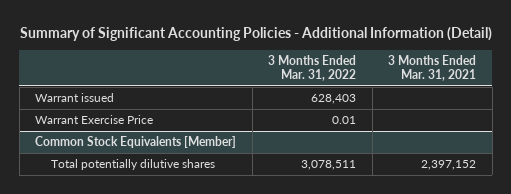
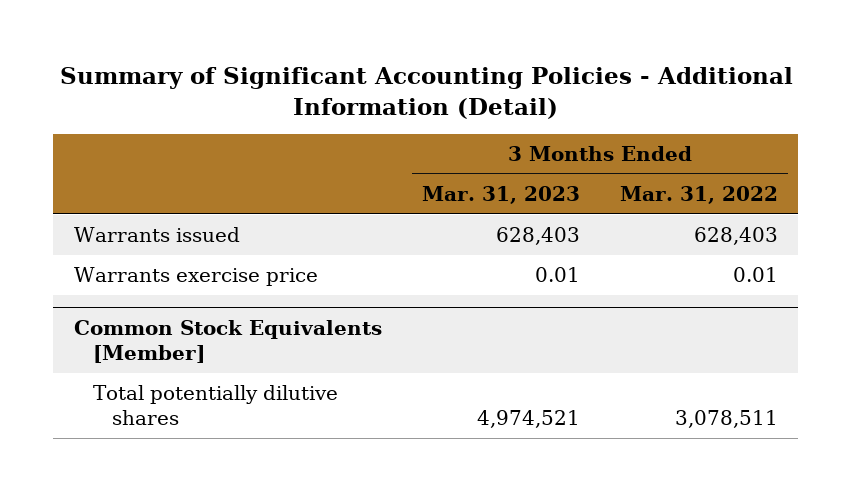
[388,55,477,82] 3 Months Ended Mar. 31, 2021 -> none
none -> [421,185,580,204] Mar. 31, 2023
[35,93,115,103] Warrant issued -> [73,227,240,243] Warrants issued
[35,115,154,125] Warrant Exercise Price -> [73,267,318,287] Warrants exercise price

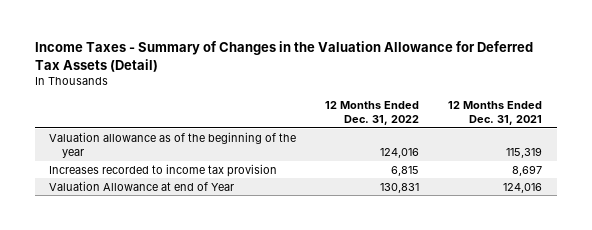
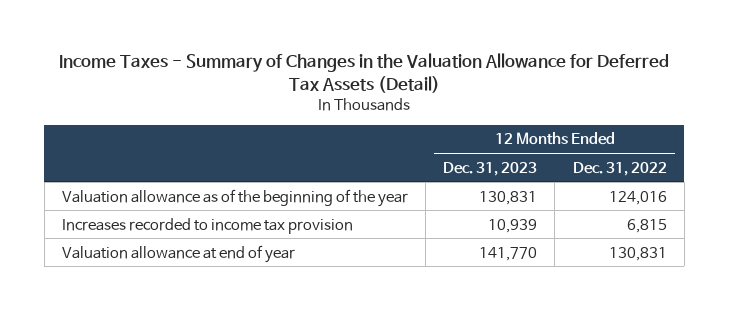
[448,100,543,126] 12 Months Ended Dec. 31, 2021 -> none
none -> [443,161,538,176] Dec. 31, 2023
[49,180,235,191] Valuation Allowance at end of Year -> [61,244,295,263] Valuation allowance at end of year

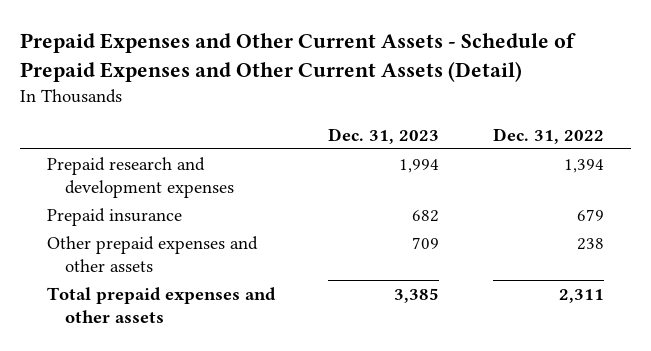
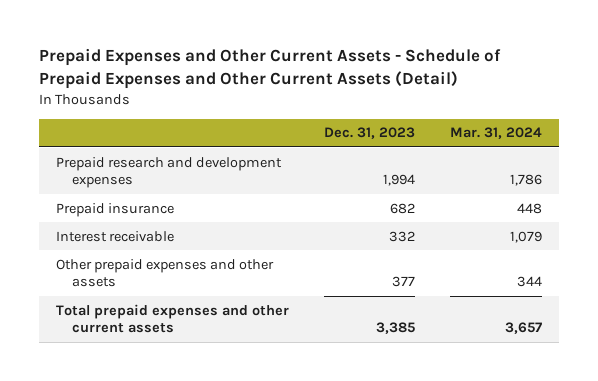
[493,127,605,144] Dec. 31, 2022 -> none
none -> [449,127,542,140] Mar. 31, 2024
none -> [56,230,175,242] Interest receivable
[412,237,440,250] 709 -> [391,276,415,288] 377
[46,287,276,324] Total prepaid expenses and other assets -> [56,303,290,334] Total prepaid expenses and other current assets

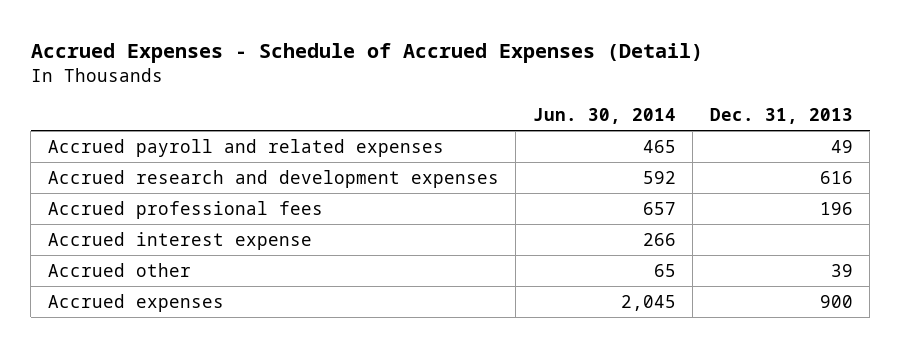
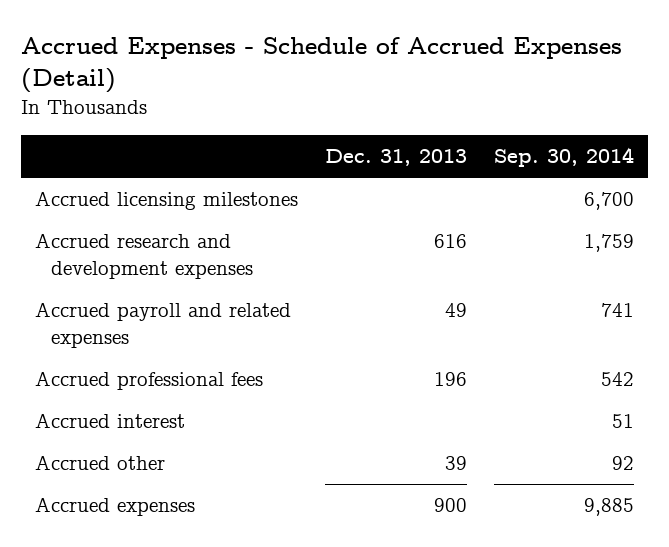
[532,108,676,125] Jun. 30, 2014 -> none
none -> [494,147,635,168] Sep. 30, 2014
none -> [35,191,299,211] Accrued licensing milestones
[47,138,444,157] Accrued payroll and related expenses -> [35,302,292,348] Accrued payroll and related expenses
[47,231,312,250] Accrued interest expense -> [35,413,186,429] Accrued interest

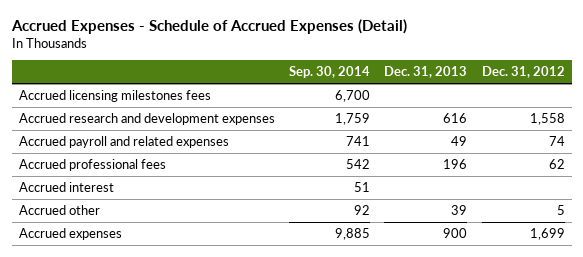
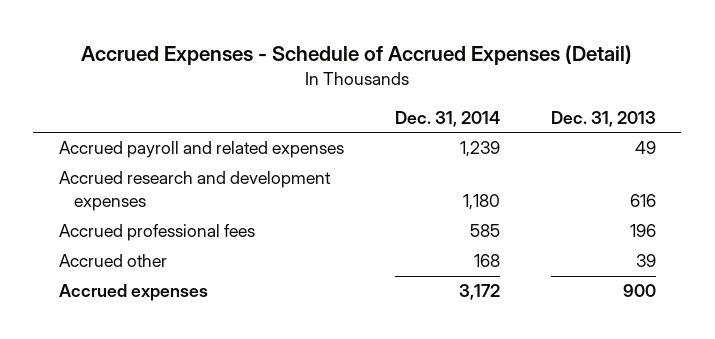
[289,66,371,79] Sep. 30, 2014 -> none
[481,66,565,79] Dec. 31, 2012 -> none
none -> [394,111,500,128] Dec. 31, 2014
[18,89,211,102] Accrued licensing milestones fees -> none
[18,112,275,125] Accrued research and development expenses -> [58,171,331,212] Accrued research and development expenses
[18,181,114,192] Accrued interest -> none

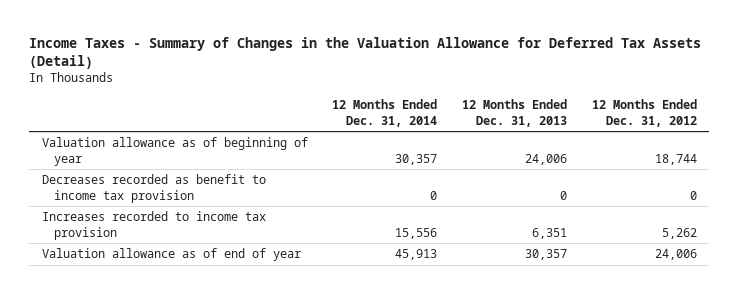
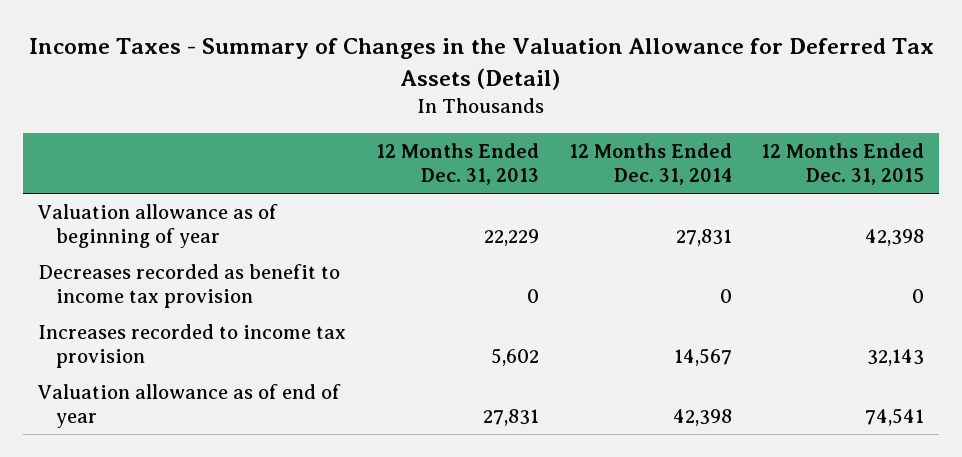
[591,99,697,127] 12 Months Ended Dec. 31, 2012 -> none
none -> [761,142,925,186] 12 Months Ended Dec. 31, 2015
[395,153,438,165] 30,357 -> [675,229,732,247] 27,831
[524,153,567,165] 24,006 -> [483,229,539,247] 22,229
[395,227,438,239] 15,556 -> [673,348,732,367] 14,567
[531,227,567,239] 6,351 -> [490,348,539,367] 5,602
[395,249,438,261] 45,913 -> [672,409,732,427] 42,398
[524,249,567,261] 30,357 -> [482,409,539,427] 27,831

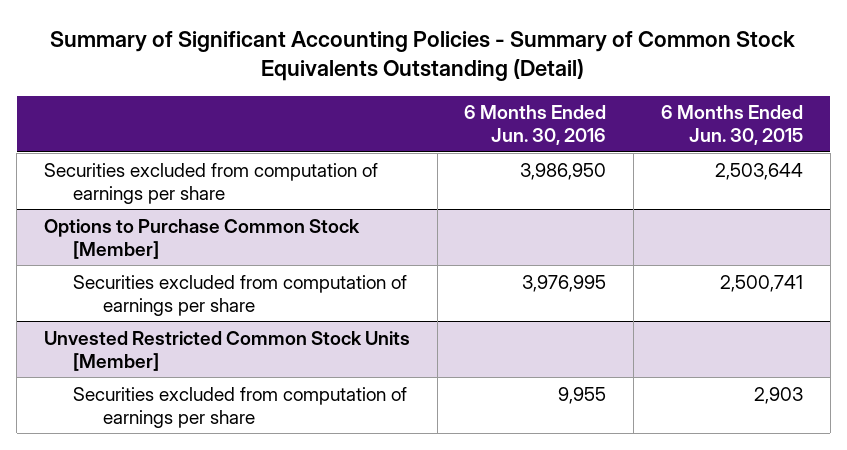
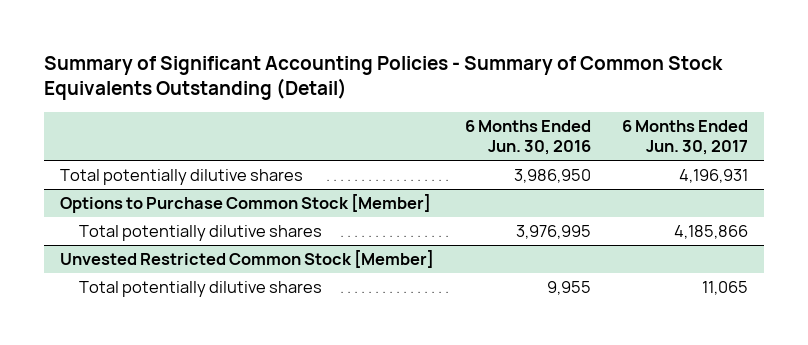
[660,105,803,146] 6 Months Ended Jun. 30, 2015 -> none
none -> [621,119,748,156] 6 Months Ended Jun. 30, 2017
[44,162,379,204] Securities excluded from computation of earnings per share -> [59,168,303,185] Total potentially dilutive shares
[73,274,408,316] Securities excluded from computation of earnings per share -> [78,224,322,241] Total potentially dilutive shares
[44,330,411,371] Unvested Restricted Common Stock Units [Member] -> [59,249,434,268] Unvested Restricted Common Stock [Member]
[73,386,408,428] Securities excluded from computation of earnings per share -> [78,280,322,297] Total potentially dilutive shares

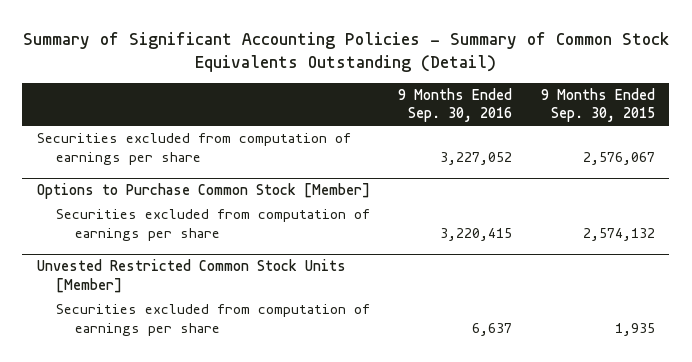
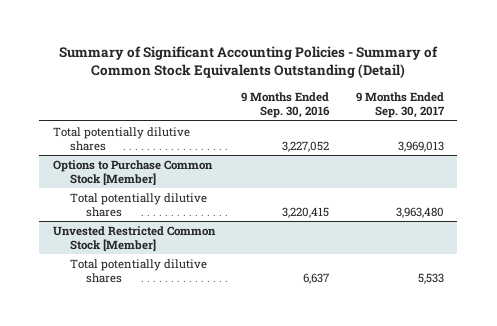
[540,87,655,123] 9 Months Ended Sep. 30, 2015 -> none
none -> [355,92,445,118] 9 Months Ended Sep. 30, 2017
[36,133,351,165] Securities excluded from computation of earnings per share -> [52,126,190,151] Total potentially dilutive shares
[56,209,371,241] Securities excluded from computation of earnings per share -> [69,192,207,217] Total potentially dilutive shares
[36,259,346,294] Unvested Restricted Common Stock Units [Member] -> [52,225,216,251] Unvested Restricted Common Stock [Member]
[56,304,371,336] Securities excluded from computation of earnings per share -> [69,258,207,283] Total potentially dilutive shares

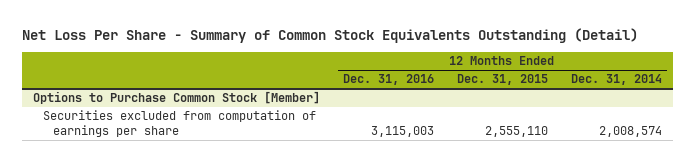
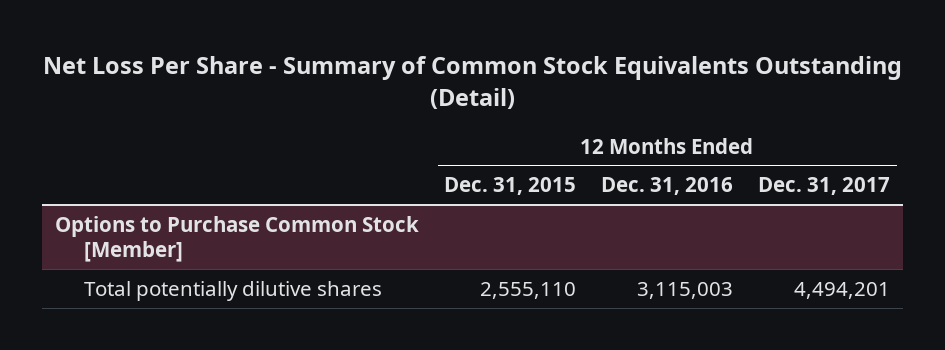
[570,74,662,86] Dec. 31, 2014 -> none
none -> [758,177,891,196] Dec. 31, 2017
[43,110,317,138] Securities excluded from computation of earnings per share -> [83,280,382,301] Total potentially dilutive shares

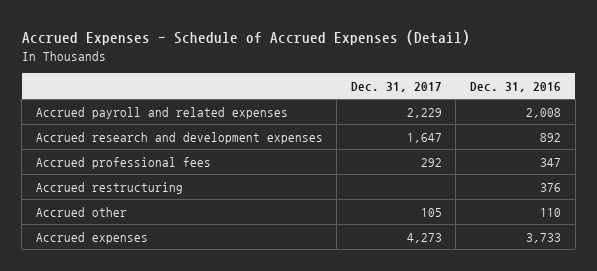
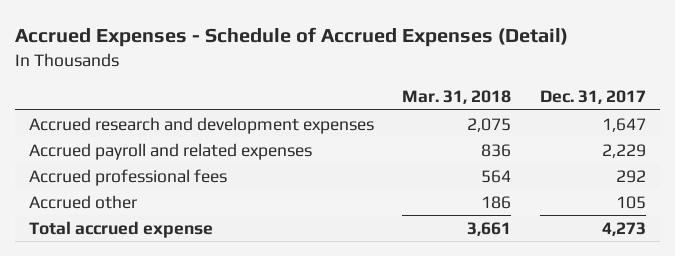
[470,81,562,92] Dec. 31, 2016 -> none
none -> [402,90,512,105] Mar. 31, 2018
[35,106,288,119] Accrued payroll and related expenses -> [29,142,313,160] Accrued payroll and related expenses
[35,181,183,194] Accrued restructuring -> none
[35,231,148,244] Accrued expenses -> [29,220,214,238] Total accrued expense

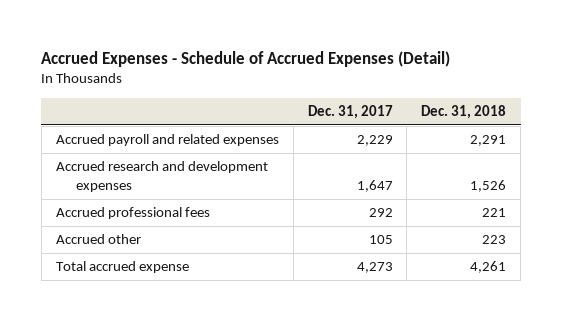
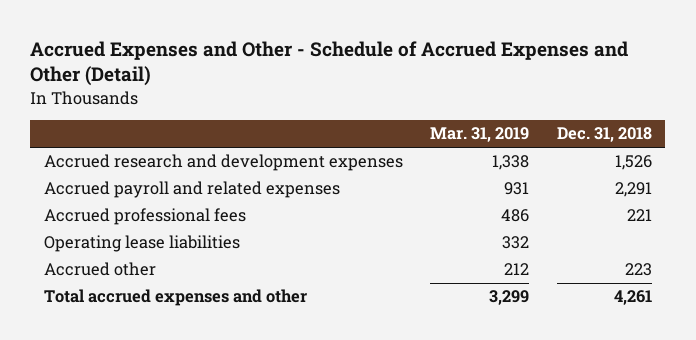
[41,50,451,67] Accrued Expenses - Schedule of Accrued Expenses (Detail) -> [30,40,629,87] Accrued Expenses and Other - Schedule of Accrued Expenses and Other (Detail)
[307,105,393,120] Dec. 31, 2017 -> none
none -> [430,127,530,143] Mar. 31, 2019
[55,134,279,147] Accrued payroll and related expenses -> [43,181,340,199] Accrued payroll and related expenses
none -> [43,235,240,253] Operating lease liabilities
[55,261,189,274] Total accrued expense -> [43,289,307,307] Total accrued expenses and other

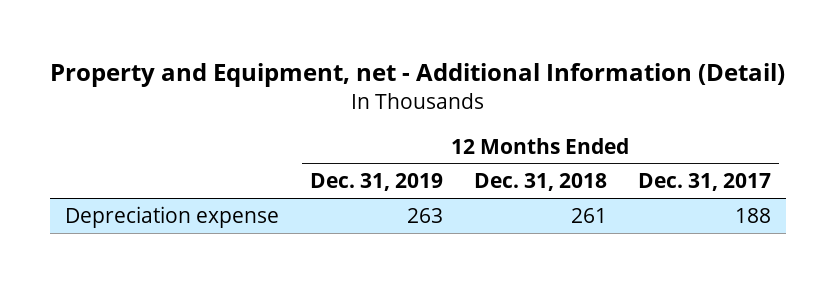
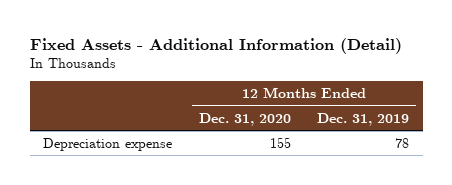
[49,63,785,88] Property and Equipment, net - Additional Information (Detail) -> [29,38,402,55] Fixed Assets - Additional Information (Detail)
[473,173,607,192] Dec. 31, 2018 -> none
[637,173,771,192] Dec. 31, 2017 -> none
none -> [198,112,291,126] Dec. 31, 2020
[406,208,443,224] 263 -> [395,137,410,148] 78

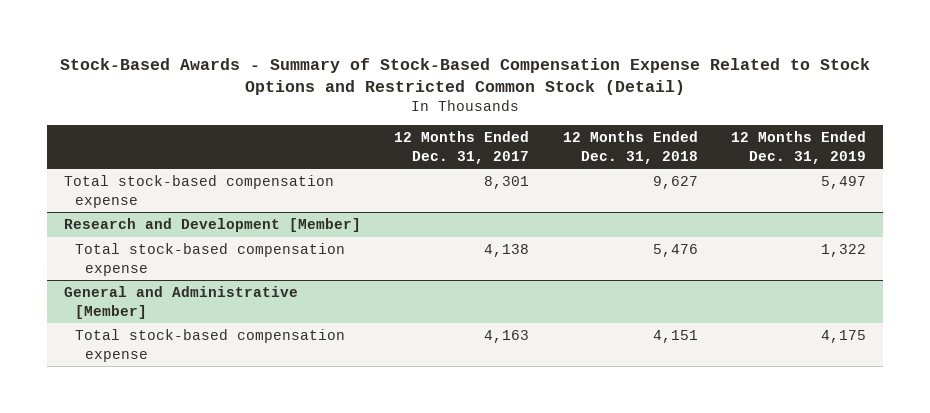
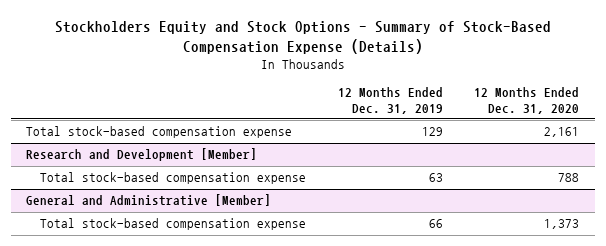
[59,57,870,95] Stock-Based Awards - Summary of Stock-Based Compensation Expense Related to Stock Options and Restricted Common Stock (Detail) -> [54,20,551,54] Stockholders Equity and Stock Options - Summary of Stock-Based Compensation Expense (Details)
[394,131,530,164] 12 Months Ended Dec. 31, 2017 -> none
[562,131,698,164] 12 Months Ended Dec. 31, 2018 -> none
none -> [474,87,580,114] 12 Months Ended Dec. 31, 2020
[820,176,866,190] 5,497 -> [421,127,443,137] 129
[820,244,866,258] 1,322 -> [428,173,443,183] 63
[820,330,866,344] 4,175 -> [428,219,443,229] 66

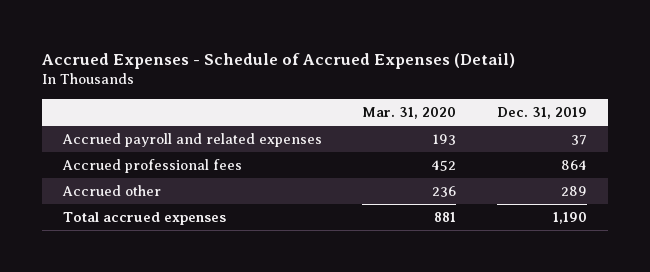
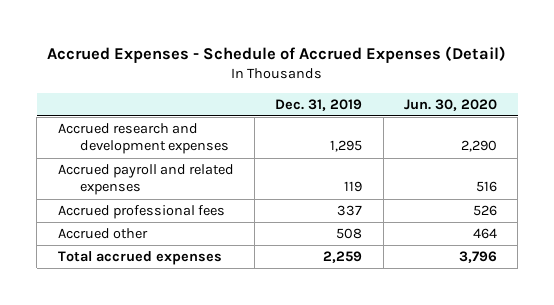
[362,107,457,120] Mar. 31, 2020 -> none
none -> [403,98,497,111] Jun. 30, 2020
none -> [57,123,229,155] Accrued research and development expenses
[571,135,588,146] 37 -> [344,181,363,193] 119
[561,160,588,171] 864 -> [337,205,363,217] 337
[561,186,588,197] 289 -> [336,228,363,240] 508
[553,212,588,225] 1,190 -> [323,251,363,264] 2,259

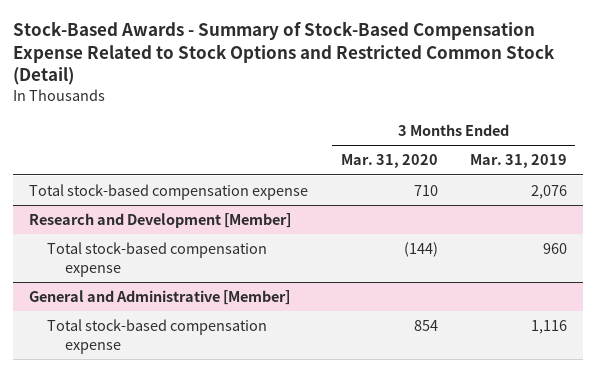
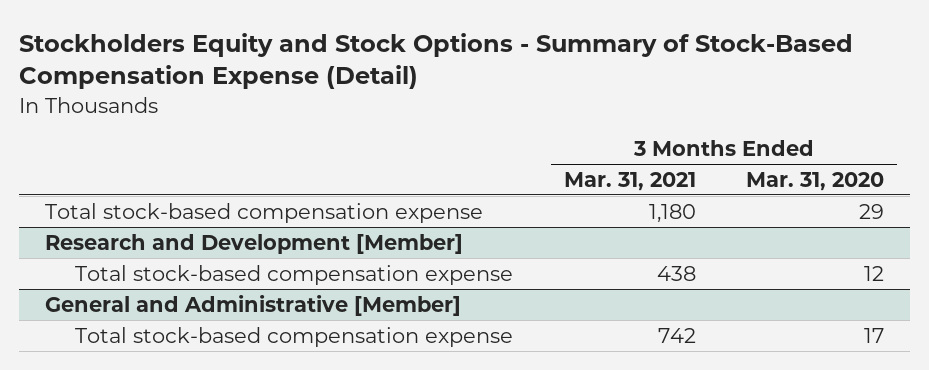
[13,20,556,86] Stock-Based Awards - Summary of Stock-Based Compensation Expense Related to Stock Options and Restricted Common Stock (Detail) -> [19,32,854,90] Stockholders Equity and Stock Options - Summary of Stock-Based Compensation Expense (Detail)
[469,154,567,169] Mar. 31, 2019 -> none
none -> [563,171,696,191] Mar. 31, 2021
[413,185,438,197] 710 -> [859,203,885,219] 29
[403,242,438,258] (144) -> [864,265,885,281] 12
[413,320,438,332] 854 -> [864,327,885,343] 17

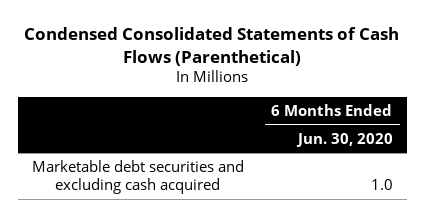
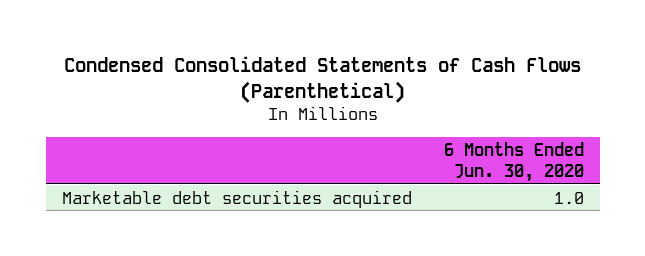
[31,160,244,195] Marketable debt securities and excluding cash acquired -> [61,189,412,208] Marketable debt securities acquired

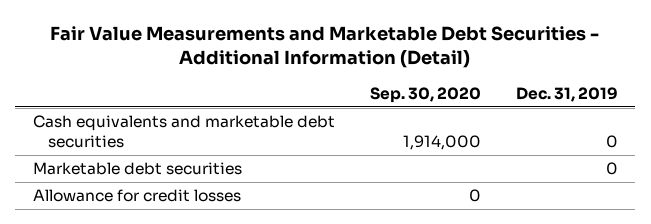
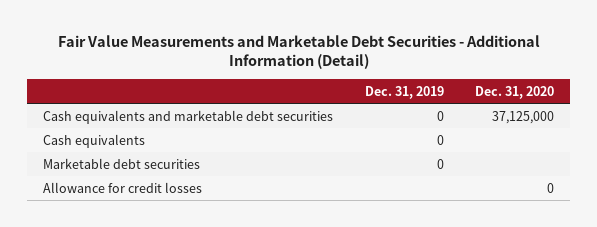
[369,86,481,103] Sep. 30, 2020 -> none
none -> [475,85,555,99] Dec. 31, 2020
none -> [42,133,145,148] Cash equivalents

